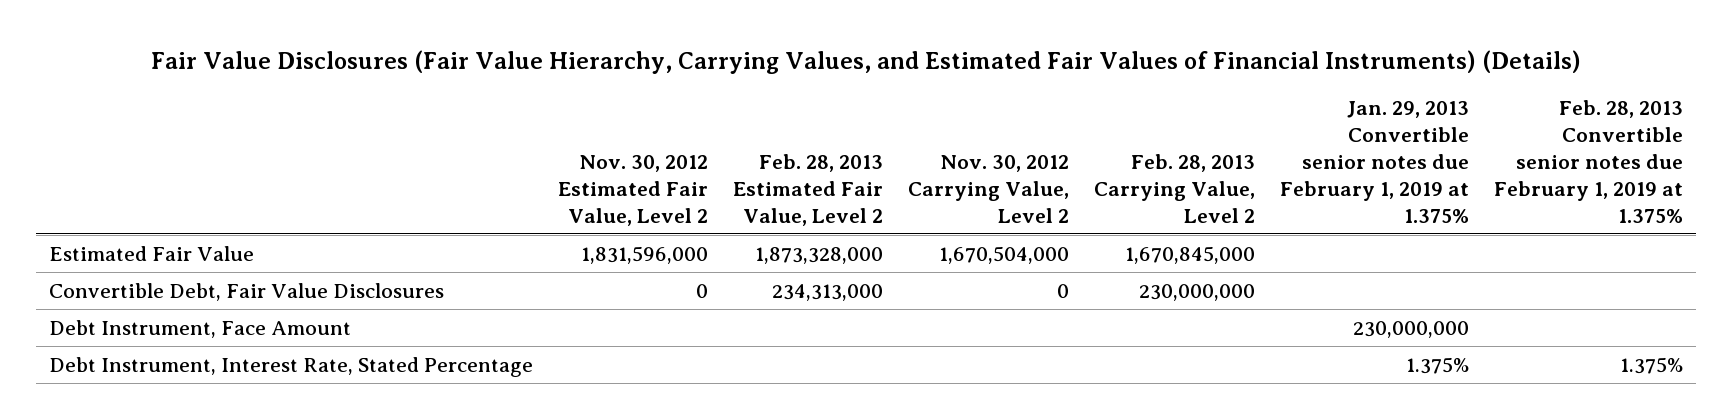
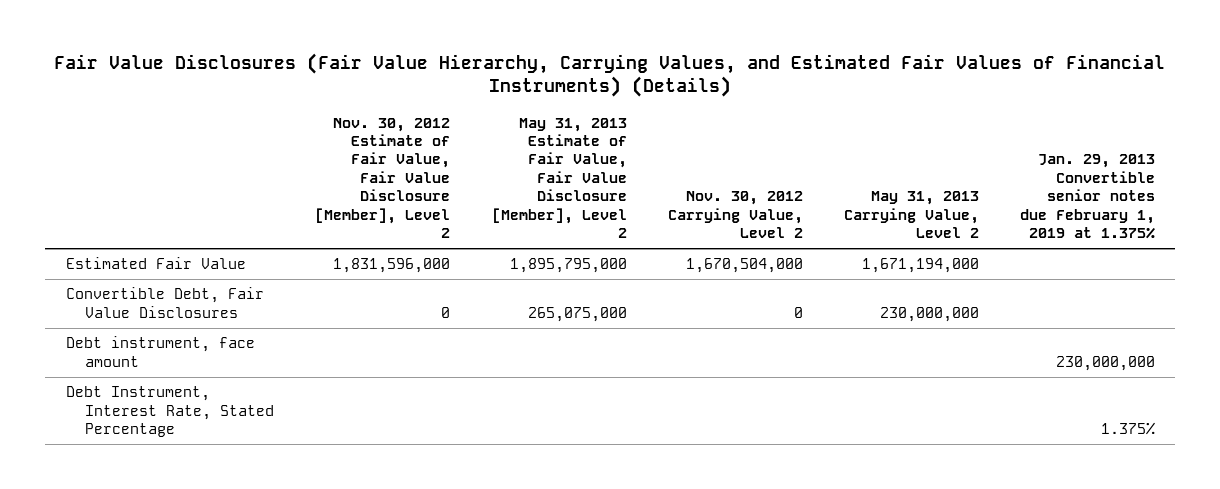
[557,154,708,226] Nov. 30, 2012 Estimated Fair Value, Level 2 -> none
[732,153,883,226] Feb. 28, 2013 Estimated Fair Value, Level 2 -> none
[1094,153,1256,223] Feb. 28, 2013 Carrying Value, Level 2 -> none
[1494,100,1684,223] Feb. 28, 2013 Convertible senior notes due February 1, 2019 at 1.375% -> none
none -> [315,117,451,239] Nov. 30, 2012 Estimate of Fair Value, Fair Value Disclosure [Member], Level 2
none -> [491,117,627,239] May 31, 2013 Estimate of Fair Value, Fair Value Disclosure [Member], Level 2
none -> [843,191,979,239] May 31, 2013 Carrying Value, Level 2
[48,319,351,338] Debt Instrument, Face Amount -> [65,336,255,367] Debt instrument, face amount

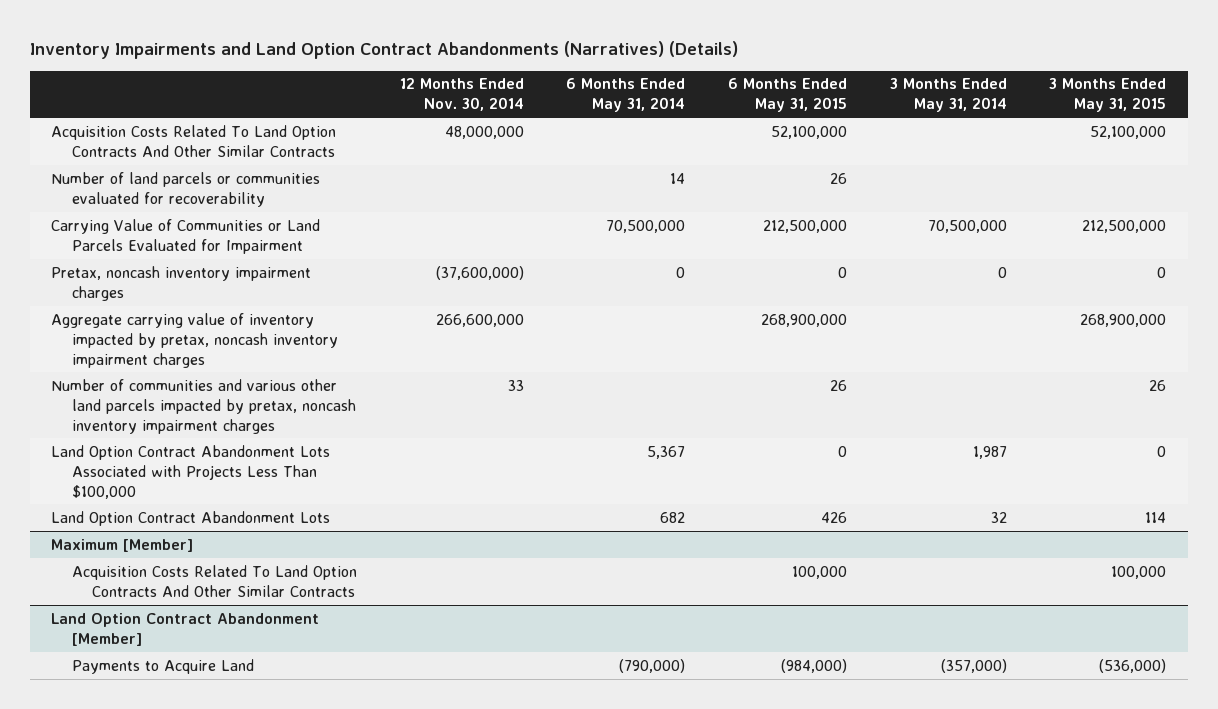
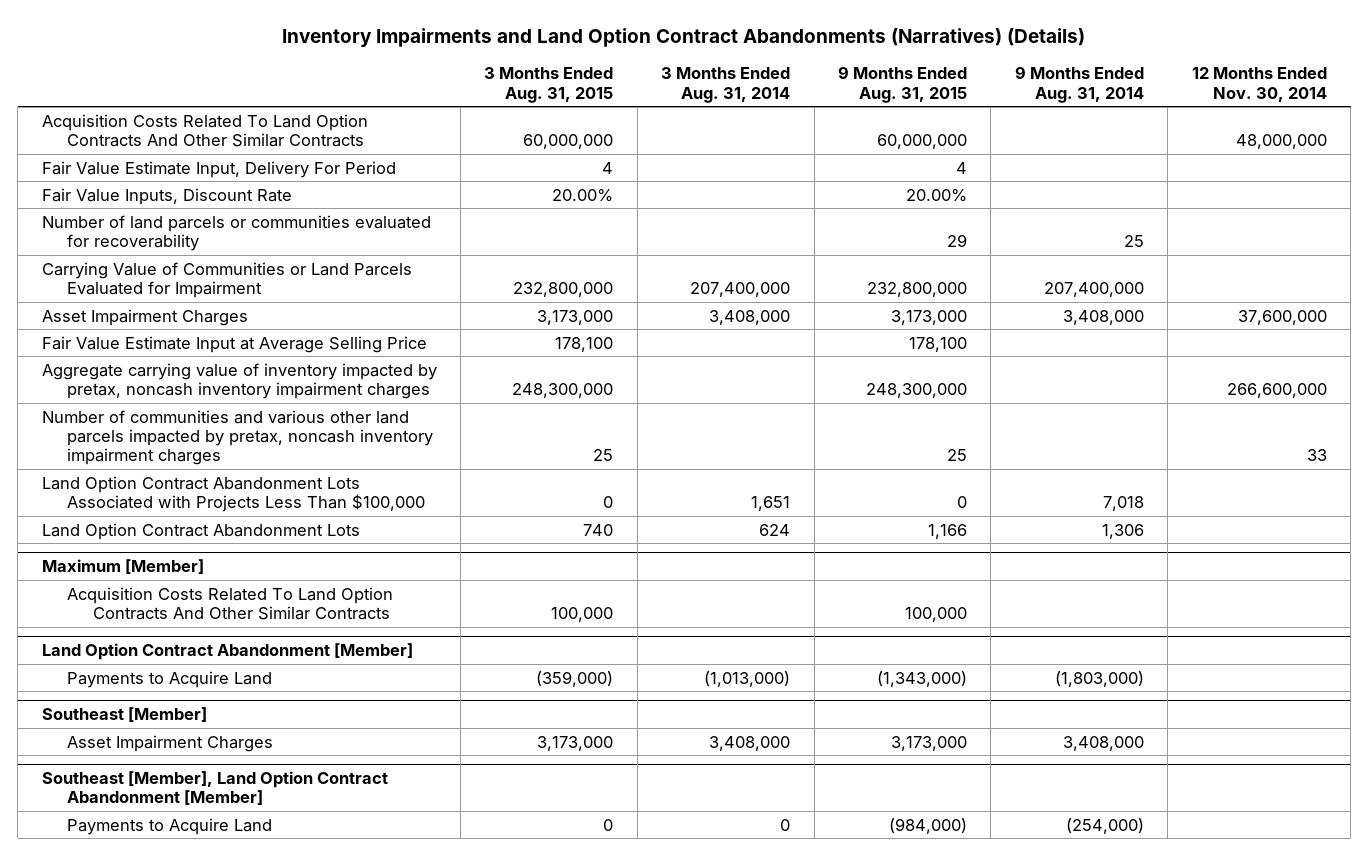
[566,78,686,113] 6 Months Ended May 31, 2014 -> none
[728,78,848,113] 6 Months Ended May 31, 2015 -> none
[889,78,1007,113] 3 Months Ended May 31, 2014 -> none
[1049,78,1167,113] 3 Months Ended May 31, 2015 -> none
none -> [484,67,614,103] 3 Months Ended Aug. 31, 2015
none -> [661,67,791,103] 3 Months Ended Aug. 31, 2014
none -> [838,66,968,103] 9 Months Ended Aug. 31, 2015
none -> [1014,66,1144,103] 9 Months Ended Aug. 31, 2014
none -> [41,160,396,178] Fair Value Estimate Input, Delivery For Period
none -> [41,187,292,205] Fair Value Inputs, Discount Rate
[51,265,312,301] Pretax, noncash inventory impairment charges -> none
none -> [41,308,248,326] Asset Impairment Charges
none -> [41,335,427,353] Fair Value Estimate Input at Average Selling Price
none -> [41,707,207,723] Southeast [Member]
none -> [67,734,274,752] Asset Impairment Charges
none -> [41,771,388,806] Southeast [Member], Land Option Contract Abandonment [Member]
none -> [67,817,273,835] Payments to Acquire Land

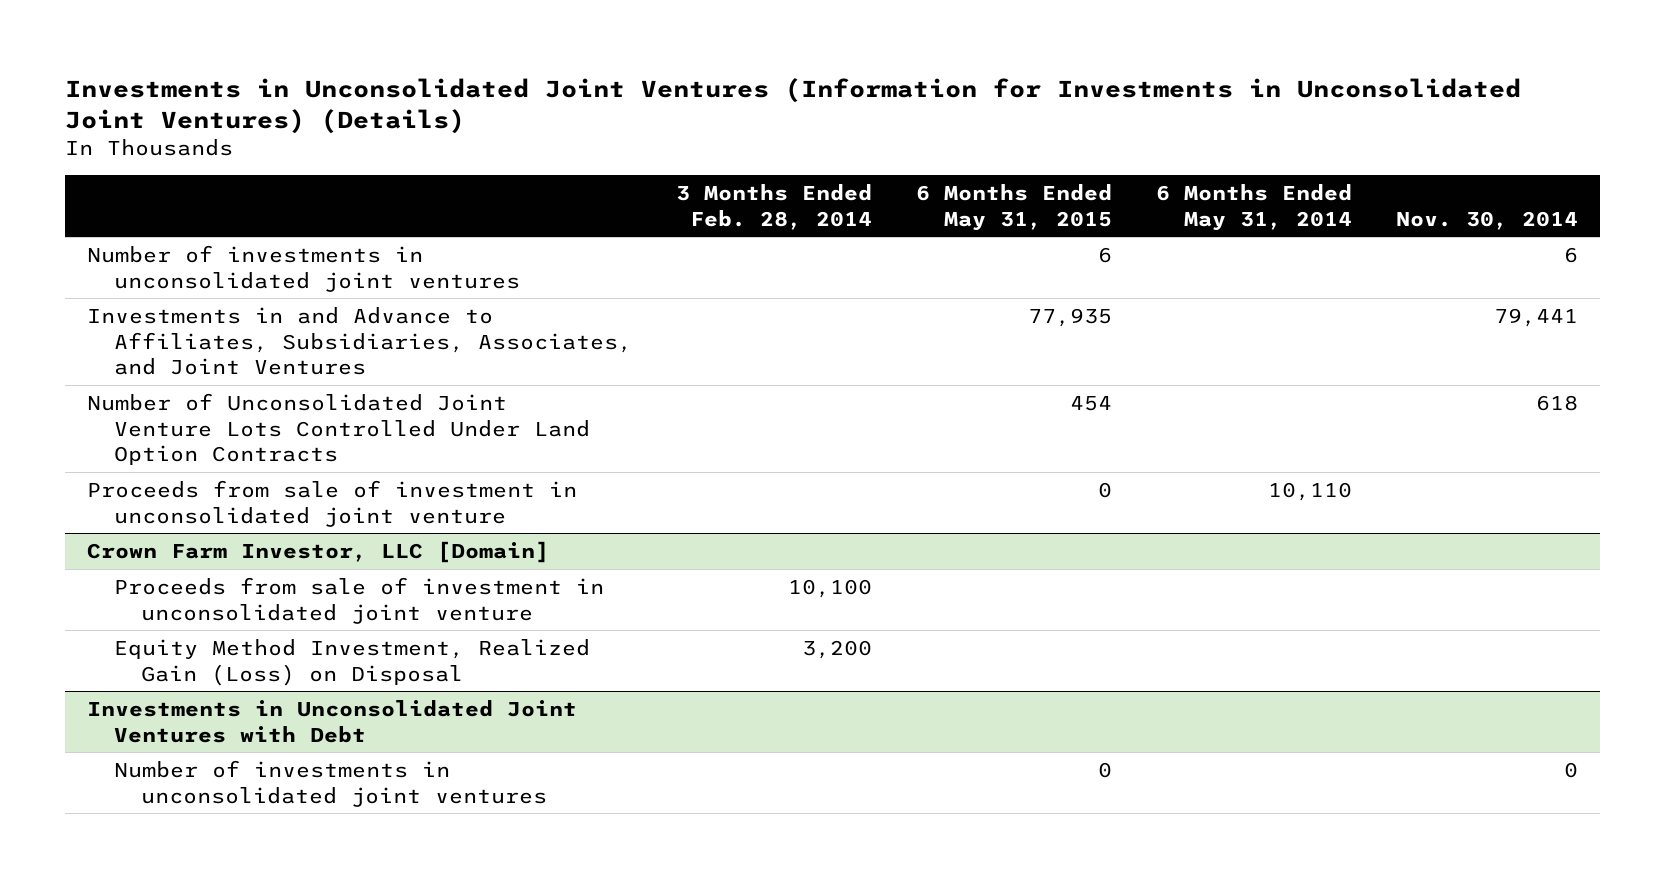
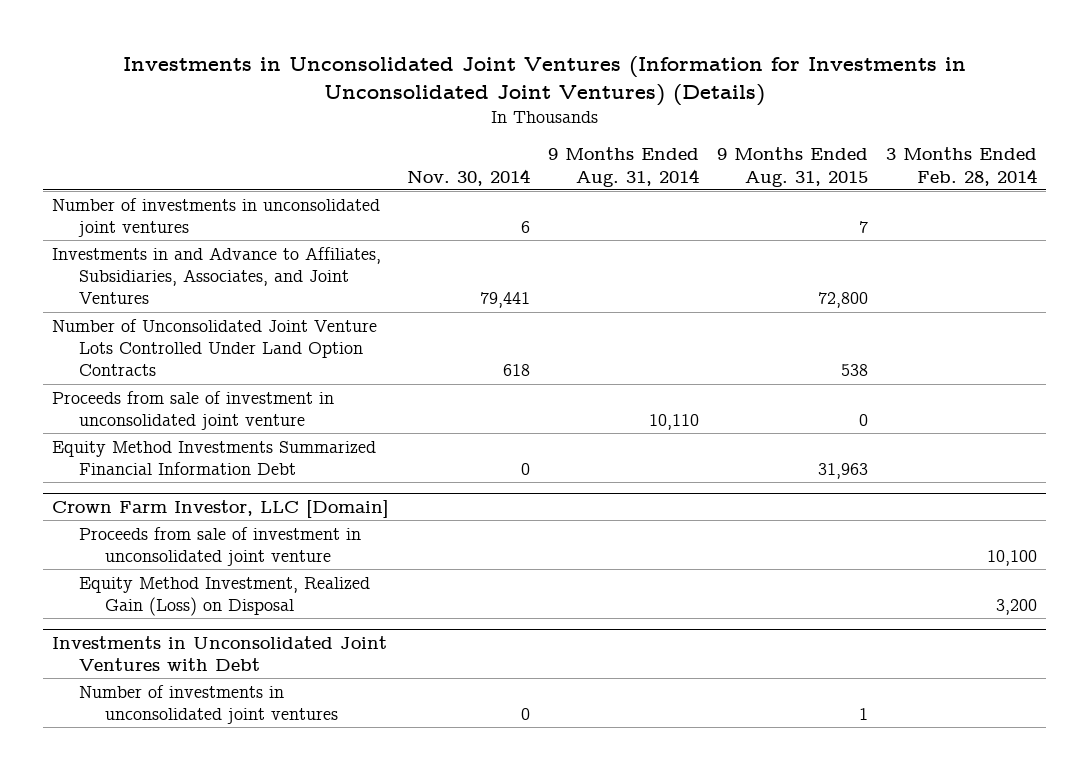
[916,183,1113,231] 6 Months Ended May 31, 2015 -> none
[1156,183,1353,231] 6 Months Ended May 31, 2014 -> none
none -> [548,147,700,187] 9 Months Ended Aug. 31, 2014
none -> [717,147,869,187] 9 Months Ended Aug. 31, 2015
none -> [52,440,377,475] Equity Method Investments Summarized Financial Information Debt

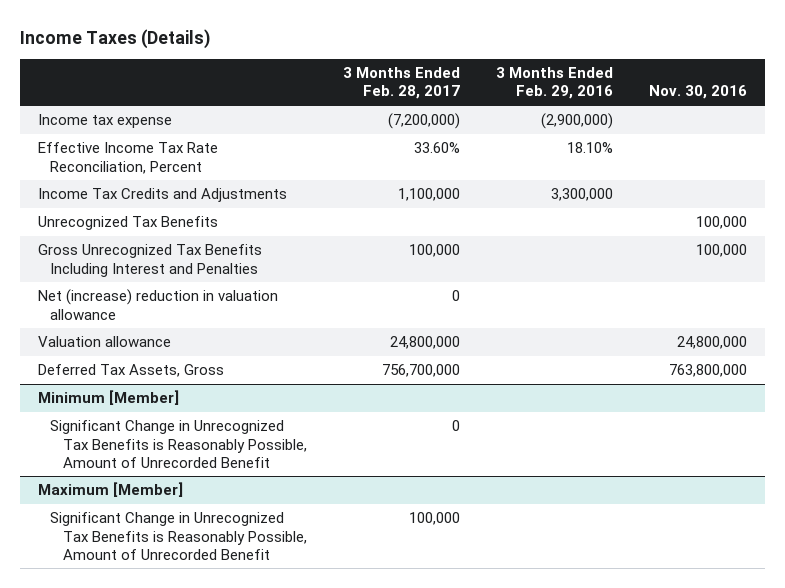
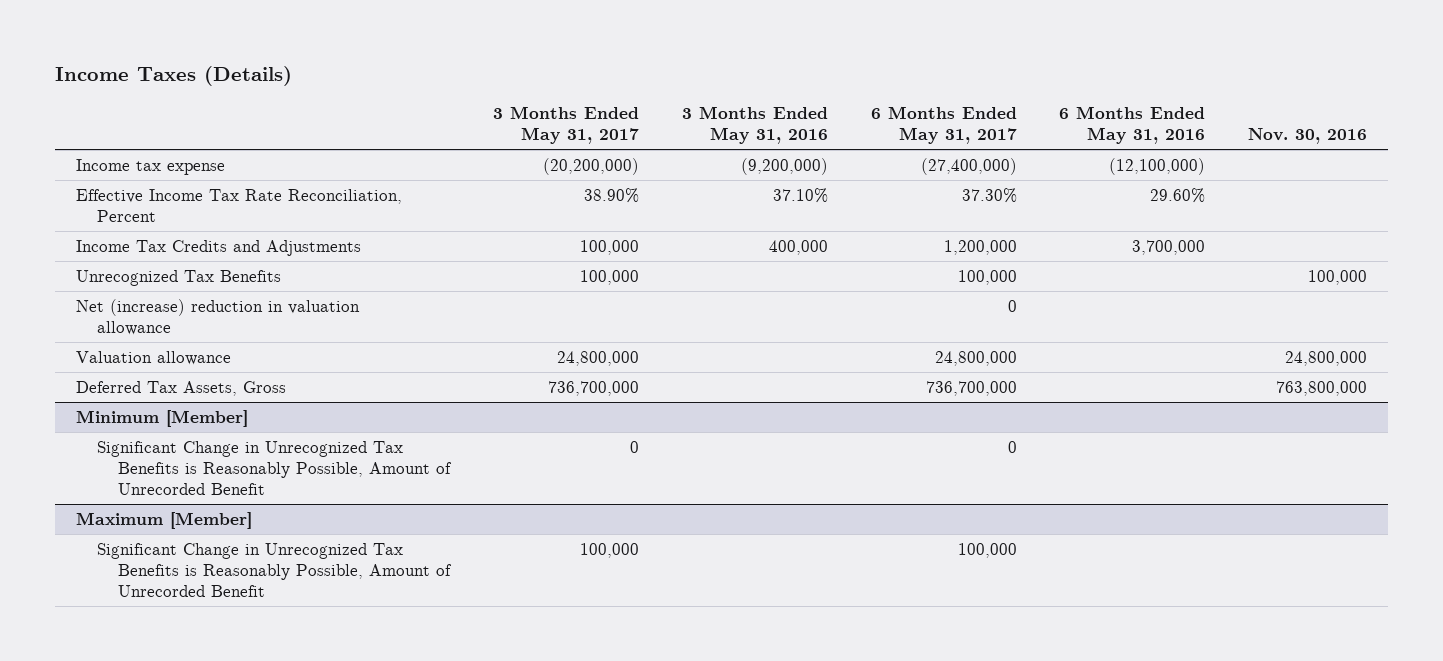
[342,67,460,100] 3 Months Ended Feb. 28, 2017 -> none
[496,67,614,100] 3 Months Ended Feb. 29, 2016 -> none
none -> [493,106,640,145] 3 Months Ended May 31, 2017
none -> [681,106,828,145] 3 Months Ended May 31, 2016
none -> [870,106,1017,145] 6 Months Ended May 31, 2017
none -> [1059,106,1206,145] 6 Months Ended May 31, 2016
[38,244,263,277] Gross Unrecognized Tax Benefits Including Interest and Penalties -> none

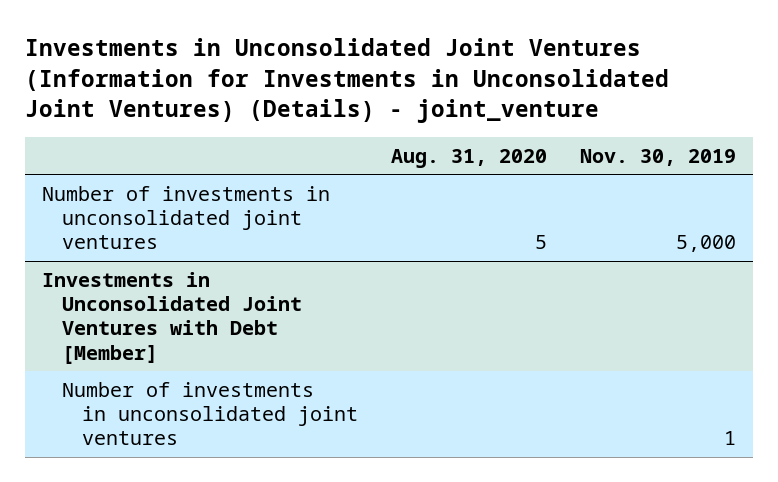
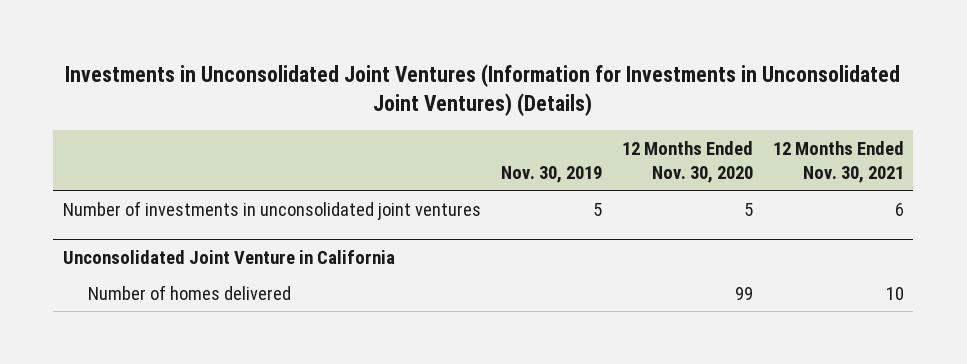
[25,37,670,124] Investments in Unconsolidated Joint Ventures (Information for Investments in Unconsolidated Joint Ventures) (Details) - joint_venture -> [65,64,901,117] Investments in Unconsolidated Joint Ventures (Information for Investments in Unconsolidated Joint Ventures) (Details)
[391,148,548,168] Aug. 31, 2020 -> none
none -> [621,140,753,183] 12 Months Ended Nov. 30, 2020
none -> [772,140,904,183] 12 Months Ended Nov. 30, 2021
[61,381,358,446] Number of investments in unconsolidated joint ventures -> none
[676,235,737,253] 5,000 -> [593,202,603,216] 5
[41,271,302,364] Investments in Unconsolidated Joint Ventures with Debt [Member] -> [63,249,396,264] Unconsolidated Joint Venture in California
none -> [88,284,292,300] Number of homes delivered

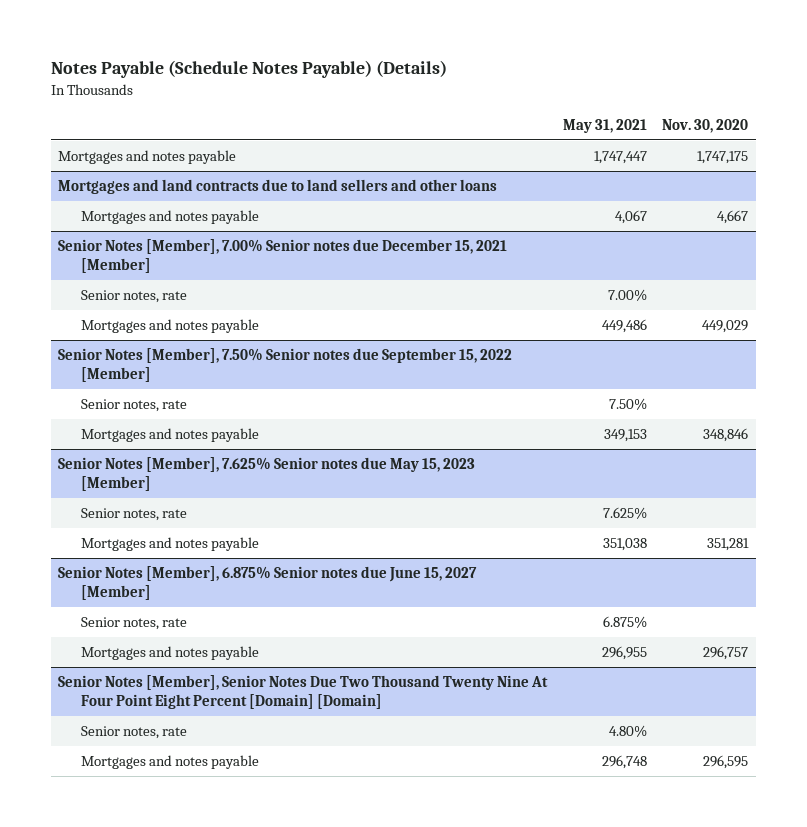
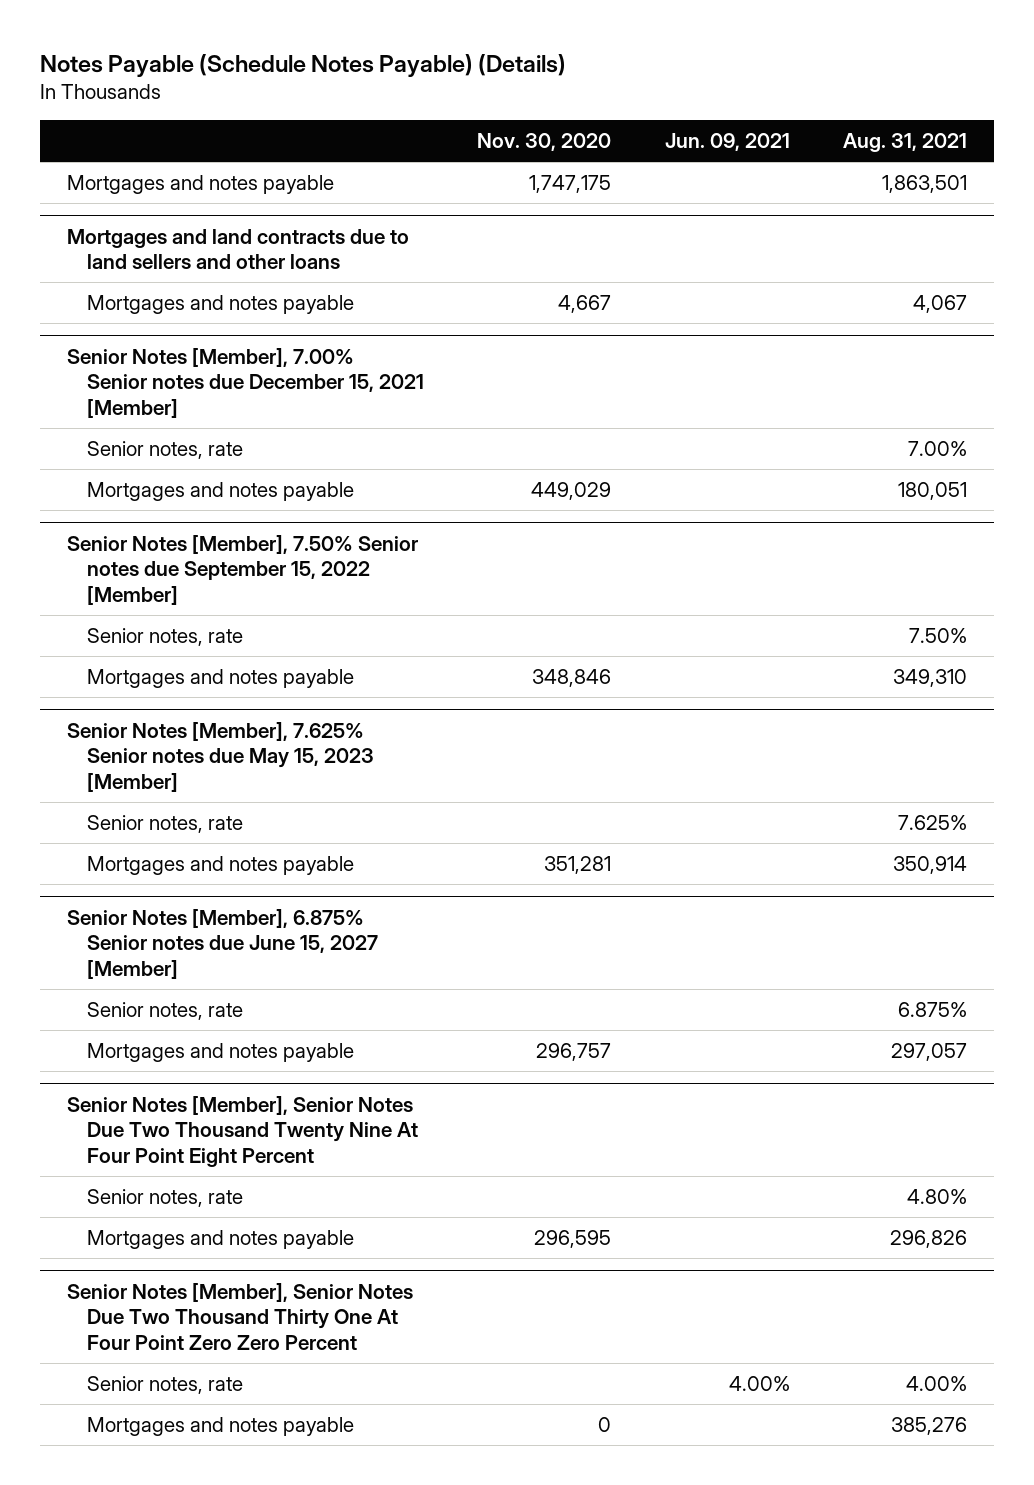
[562,118,647,133] May 31, 2021 -> none
none -> [664,132,790,151] Jun. 09, 2021
none -> [842,132,967,152] Aug. 31, 2021
[58,675,549,710] Senior Notes [Member], Senior Notes Due Two Thousand Twenty Nine At Four Point Eight Percent [Domain] [Domain] -> [66,1095,418,1167] Senior Notes [Member], Senior Notes Due Two Thousand Twenty Nine At Four Point Eight Percent
none -> [66,1282,413,1350] Senior Notes [Member], Senior Notes Due Two Thousand Thirty One At Four Point Zero Zero Percent
none -> [86,1376,243,1395] Senior notes, rate
none -> [86,1417,354,1437] Mortgages and notes payable

